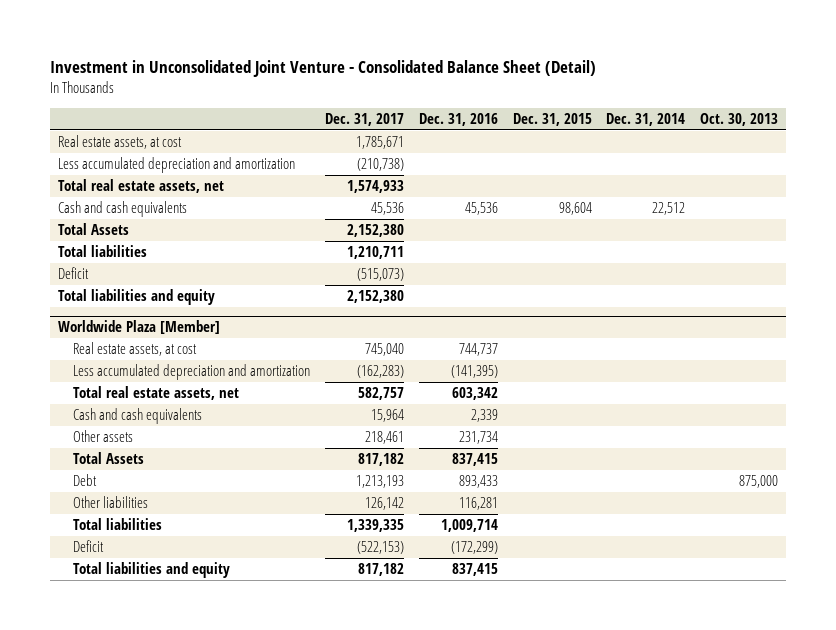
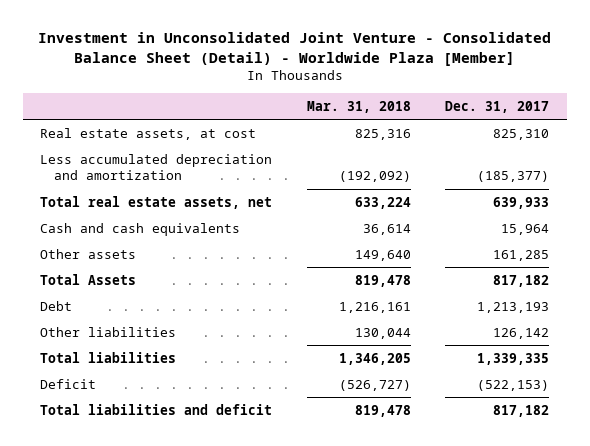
[50,60,597,78] Investment in Unconsolidated Joint Venture - Consolidated Balance Sheet (Detail) -> [37,32,551,66] Investment in Unconsolidated Joint Venture - Consolidated Balance Sheet (Detail) - Worldwide Plaza [Member]
[418,112,498,126] Dec. 31, 2016 -> none
[512,112,592,126] Dec. 31, 2015 -> none
[606,112,686,126] Dec. 31, 2014 -> none
[700,112,779,126] Oct. 30, 2013 -> none
none -> [306,100,411,113] Mar. 31, 2018
[57,201,187,218] Cash and cash equivalents -> none
[57,223,129,236] Total Assets -> none
[57,245,147,258] Total liabilities -> none
[57,267,89,280] Deficit -> none
[57,289,215,306] Total liabilities and equity -> none
[57,320,220,335] Worldwide Plaza [Member] -> none
[73,342,198,357] Real estate assets, at cost -> none
[73,364,311,381] Less accumulated depreciation and amortization -> none
[73,386,240,401] Total real estate assets, net -> none
[355,136,404,150] 1,785,671 -> [493,128,550,140] 825,310
[356,158,404,172] (210,738) -> [477,170,550,182] (185,377)
[346,180,404,194] 1,574,933 -> [493,196,550,209] 639,933
[364,431,404,445] 218,461 -> [493,249,550,261] 161,285
[73,562,231,579] Total liabilities and equity -> [40,403,273,415] Total liabilities and deficit

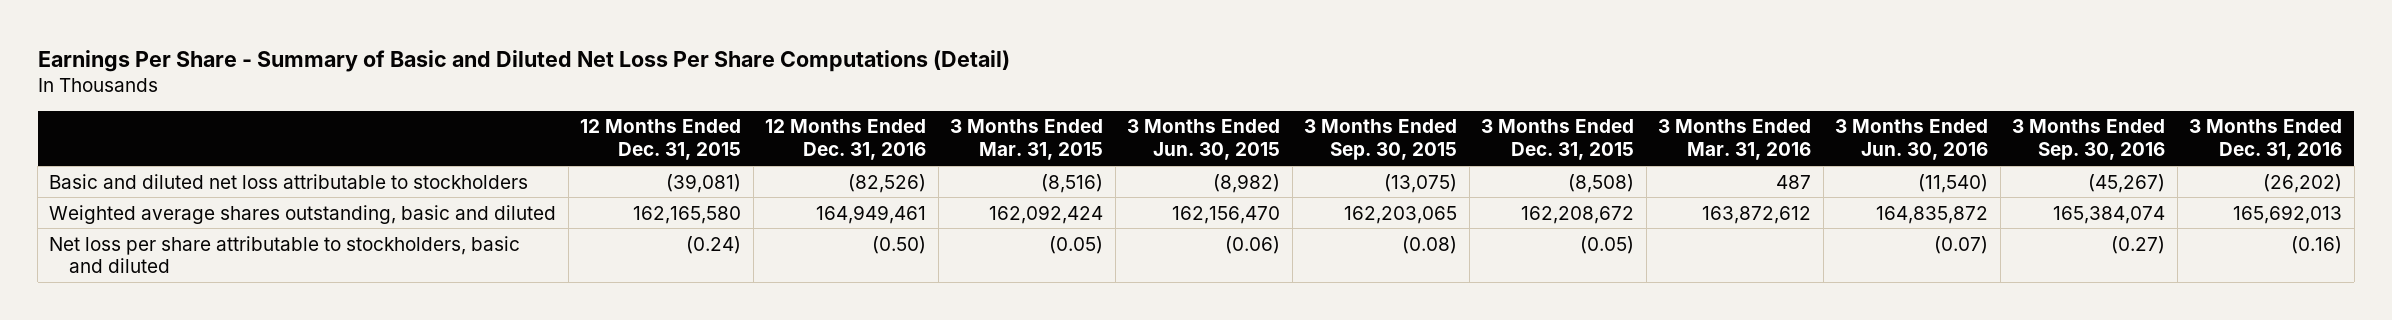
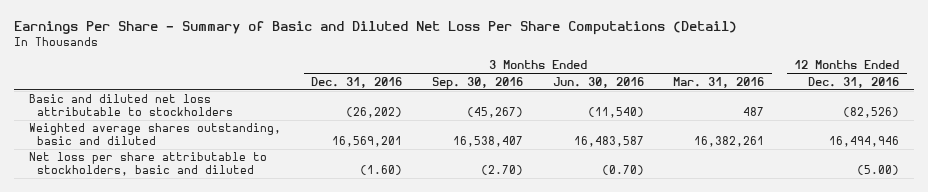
[580,119,742,161] 12 Months Ended Dec. 31, 2015 -> none
[950,119,1104,161] 3 Months Ended Mar. 31, 2015 -> none
[1127,119,1281,161] 3 Months Ended Jun. 30, 2015 -> none
[1304,119,1458,161] 3 Months Ended Sep. 30, 2015 -> none
[1481,119,1635,161] 3 Months Ended Dec. 31, 2015 -> none
[816,204,927,224] 164,949,461 -> [829,136,900,148] 16,494,946
[1702,205,1812,224] 163,872,612 -> [694,136,765,148] 16,382,261
[1876,205,1989,224] 164,835,872 -> [573,136,644,148] 16,483,587
[2053,205,2166,224] 165,384,074 -> [452,136,523,148] 16,538,407
[2233,204,2343,224] 165,692,013 -> [332,136,403,148] 16,569,201
[872,235,927,254] (0.50) -> [857,165,900,176] (5.00)
[1934,235,1989,254] (0.07) -> [601,165,644,176] (0.70)
[2111,235,2166,254] (0.27) -> [480,165,523,176] (2.70)
[2291,235,2343,254] (0.16) -> [360,165,403,176] (1.60)

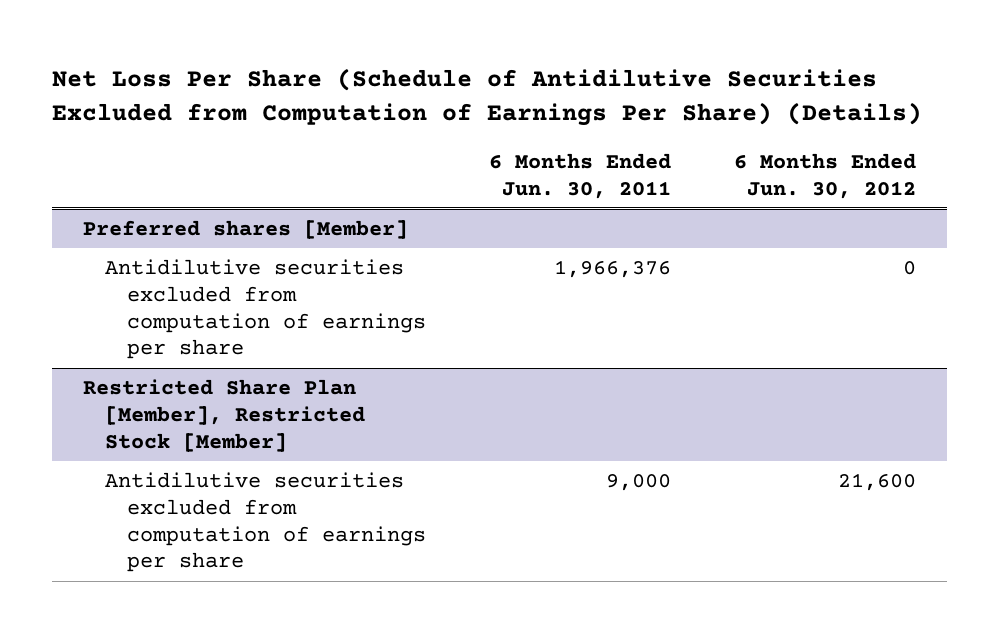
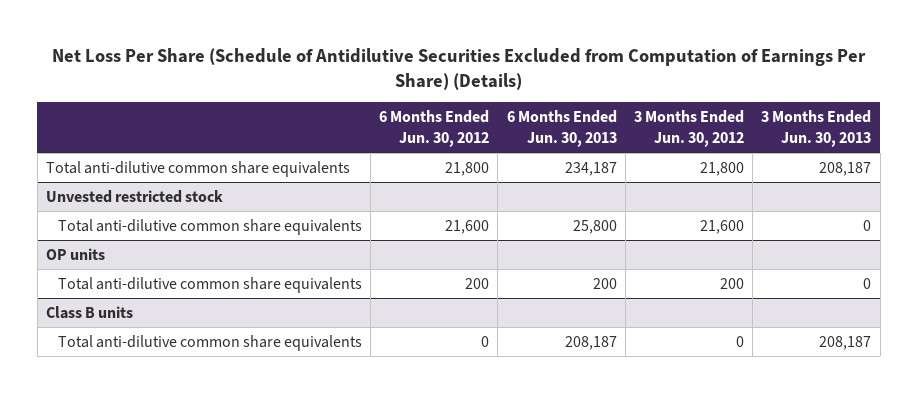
[488,152,671,199] 6 Months Ended Jun. 30, 2011 -> none
none -> [506,110,617,147] 6 Months Ended Jun. 30, 2013
none -> [633,110,744,147] 3 Months Ended Jun. 30, 2012
none -> [761,110,872,147] 3 Months Ended Jun. 30, 2013
[83,220,409,240] Preferred shares [Member] -> none
[105,259,426,360] Antidilutive securities excluded from computation of earnings per share -> none
[83,379,366,452] Restricted Share Plan [Member], Restricted Stock [Member] -> none
none -> [45,160,350,177] Total anti-dilutive common share equivalents
none -> [45,189,223,203] Unvested restricted stock
[105,472,426,573] Antidilutive securities excluded from computation of earnings per share -> [57,218,362,235] Total anti-dilutive common share equivalents
none -> [45,247,105,260] OP units
none -> [57,276,362,293] Total anti-dilutive common share equivalents
none -> [45,305,133,319] Class B units
none -> [57,334,362,351] Total anti-dilutive common share equivalents

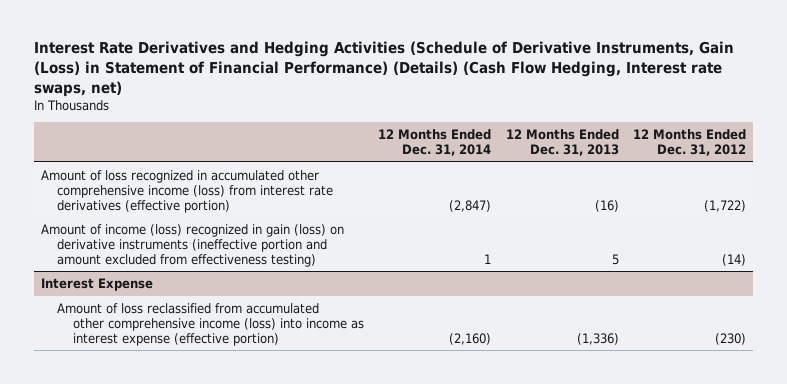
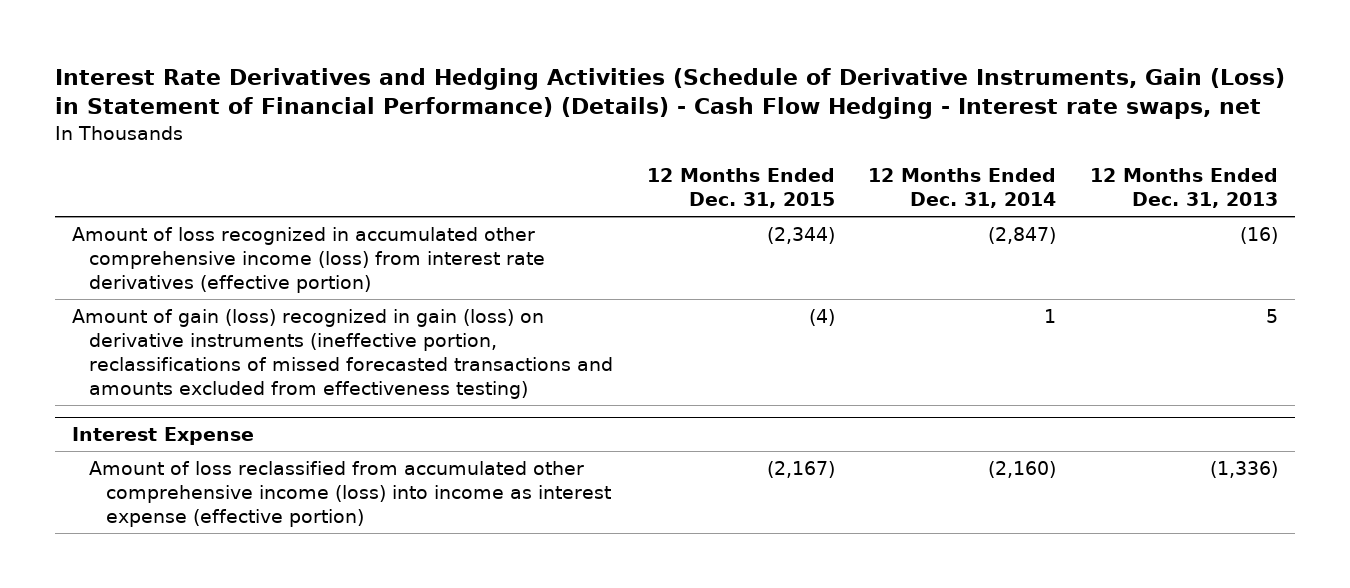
[33,41,734,97] Interest Rate Derivatives and Hedging Activities (Schedule of Derivative Instruments, Gain (Loss) in Statement of Financial Performance) (Details) (Cash Flow Hedging, Interest rate swaps, net) -> [55,67,1286,120] Interest Rate Derivatives and Hedging Activities (Schedule of Derivative Instruments, Gain (Loss) in Statement of Financial Performance) (Details) - Cash Flow Hedging - Interest rate swaps, net
[633,129,747,156] 12 Months Ended Dec. 31, 2012 -> none
none -> [646,168,835,209] 12 Months Ended Dec. 31, 2015
[40,223,344,267] Amount of income (loss) recognized in gain (loss) on derivative instruments (ineffective portion and amount excluded from effectiveness testing) -> [72,308,614,399] Amount of gain (loss) recognized in gain (loss) on derivative instruments (ineffective portion, reclassifications of missed forecasted transactions and amounts excluded from effectiveness testing)

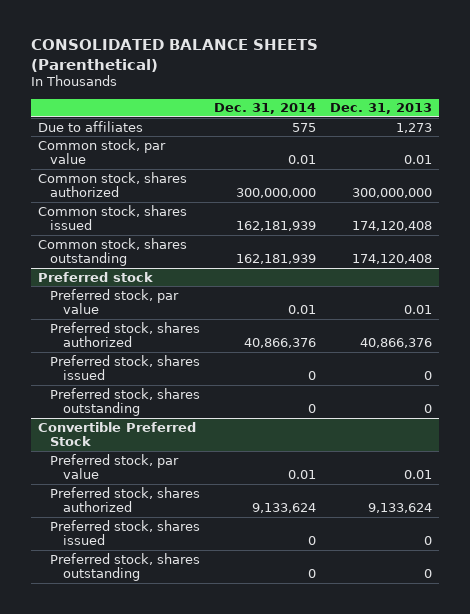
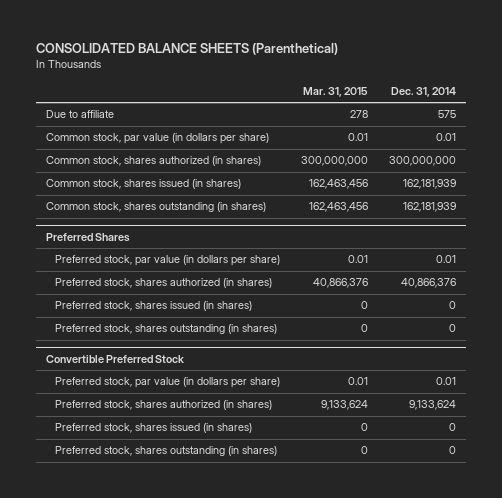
[330,103,433,115] Dec. 31, 2013 -> none
none -> [303,87,369,98] Mar. 31, 2015
[38,120,144,132] Due to affiliates -> [46,110,115,119] Due to affiliate
[38,138,167,165] Common stock, par value -> [46,133,270,145] Common stock, par value (in dollars per share)
[38,171,188,198] Common stock, shares authorized -> [46,156,262,167] Common stock, shares authorized (in shares)
[38,204,188,231] Common stock, shares issued -> [46,179,242,190] Common stock, shares issued (in shares)
[38,237,188,267] Common stock, shares outstanding -> [46,202,267,213] Common stock, shares outstanding (in shares)
[38,271,154,282] Preferred stock -> [46,232,131,242] Preferred Shares
[50,288,180,315] Preferred stock, par value -> [55,255,281,267] Preferred stock, par value (in dollars per share)
[50,321,201,348] Preferred stock, shares authorized -> [55,278,273,289] Preferred stock, shares authorized (in shares)
[50,354,201,381] Preferred stock, shares issued -> [55,301,253,312] Preferred stock, shares issued (in shares)
[50,387,201,417] Preferred stock, shares outstanding -> [55,324,278,335] Preferred stock, shares outstanding (in shares)
[50,453,180,480] Preferred stock, par value -> [55,377,281,389] Preferred stock, par value (in dollars per share)
[50,486,201,513] Preferred stock, shares authorized -> [55,400,273,411] Preferred stock, shares authorized (in shares)
[50,519,201,546] Preferred stock, shares issued -> [55,423,253,434] Preferred stock, shares issued (in shares)
[50,552,201,582] Preferred stock, shares outstanding -> [55,446,278,457] Preferred stock, shares outstanding (in shares)

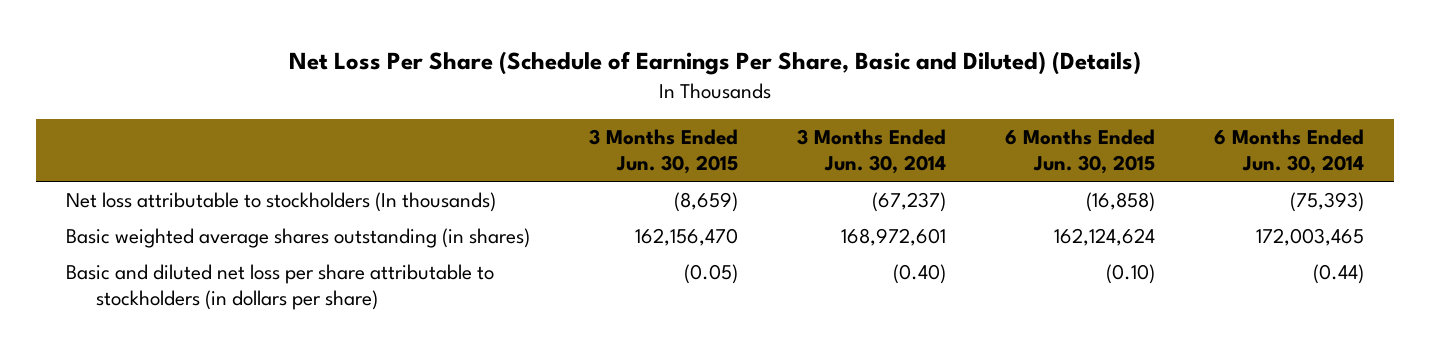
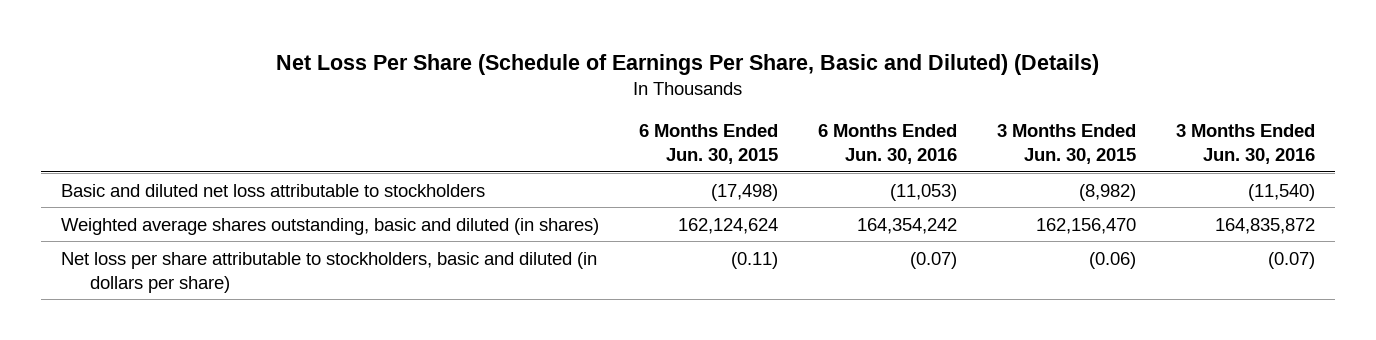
[797,129,947,175] 3 Months Ended Jun. 30, 2014 -> none
[1214,129,1365,175] 6 Months Ended Jun. 30, 2014 -> none
none -> [818,123,958,164] 6 Months Ended Jun. 30, 2016
none -> [1176,123,1316,164] 3 Months Ended Jun. 30, 2016
[66,192,497,213] Net loss attributable to stockholders (In thousands) -> [60,183,485,197] Basic and diluted net loss attributable to stockholders
[674,192,739,213] (8,659) -> [1079,183,1137,201] (8,982)
[1086,192,1156,213] (16,858) -> [711,183,779,201] (17,498)
[66,228,531,249] Basic weighted average shares outstanding (in shares) -> [60,217,599,235] Weighted average shares outstanding, basic and diluted (in shares)
[66,264,495,311] Basic and diluted net loss per share attributable to stockholders (in dollars per share) -> [60,251,597,293] Net loss per share attributable to stockholders, basic and diluted (in dollars per share)
[684,264,739,285] (0.05) -> [1089,251,1137,269] (0.06)
[1106,264,1156,285] (0.10) -> [731,251,779,269] (0.11)

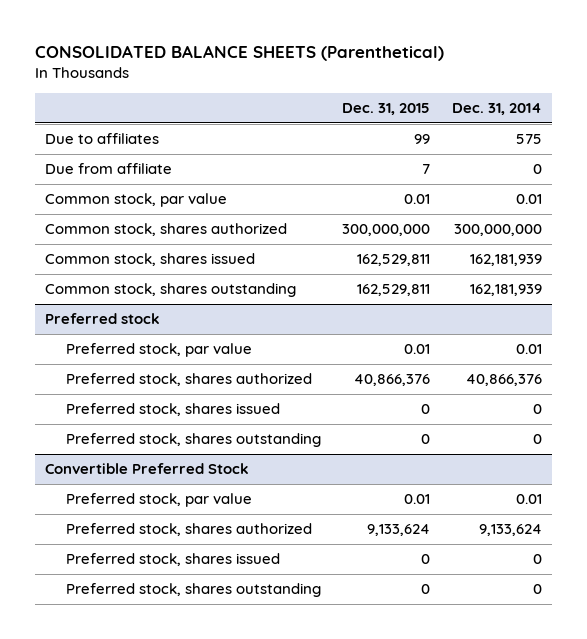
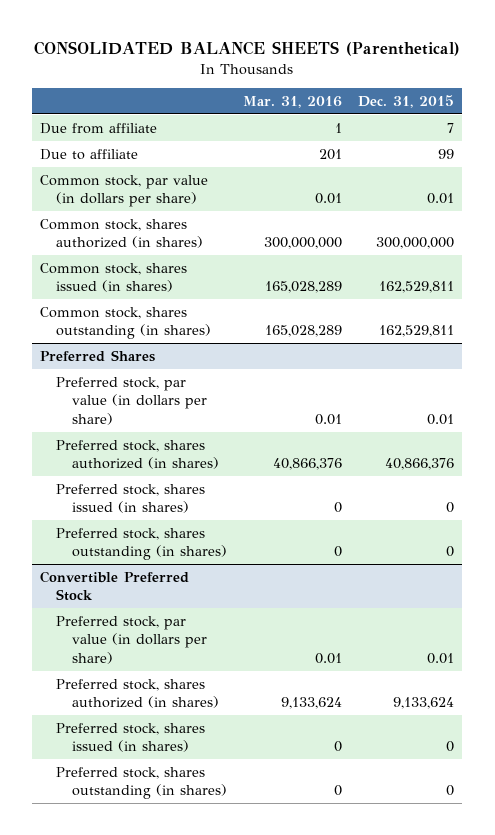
[451,103,542,116] Dec. 31, 2014 -> none
none -> [243,95,343,108] Mar. 31, 2016
[45,133,160,145] Due to affiliates -> none
none -> [40,148,139,160] Due to affiliate
[45,193,228,208] Common stock, par value -> [40,174,209,208] Common stock, par value (in dollars per share)
[45,223,288,237] Common stock, shares authorized -> [40,218,204,249] Common stock, shares authorized (in shares)
[45,253,256,267] Common stock, shares issued -> [40,262,188,293] Common stock, shares issued (in shares)
[45,283,297,298] Common stock, shares outstanding -> [40,306,212,340] Common stock, shares outstanding (in shares)
[45,313,161,325] Preferred stock -> [40,349,156,362] Preferred Shares
[65,343,252,358] Preferred stock, par value -> [56,376,208,425] Preferred stock, par value (in dollars per share)
[65,373,312,387] Preferred stock, shares authorized -> [56,439,220,470] Preferred stock, shares authorized (in shares)
[65,403,280,417] Preferred stock, shares issued -> [56,483,206,514] Preferred stock, shares issued (in shares)
[65,433,321,448] Preferred stock, shares outstanding -> [56,527,228,561] Preferred stock, shares outstanding (in shares)
[65,493,252,508] Preferred stock, par value -> [56,615,208,664] Preferred stock, par value (in dollars per share)
[65,523,312,537] Preferred stock, shares authorized -> [56,678,220,709] Preferred stock, shares authorized (in shares)
[65,553,280,567] Preferred stock, shares issued -> [56,722,206,753] Preferred stock, shares issued (in shares)
[65,583,321,598] Preferred stock, shares outstanding -> [56,766,228,800] Preferred stock, shares outstanding (in shares)

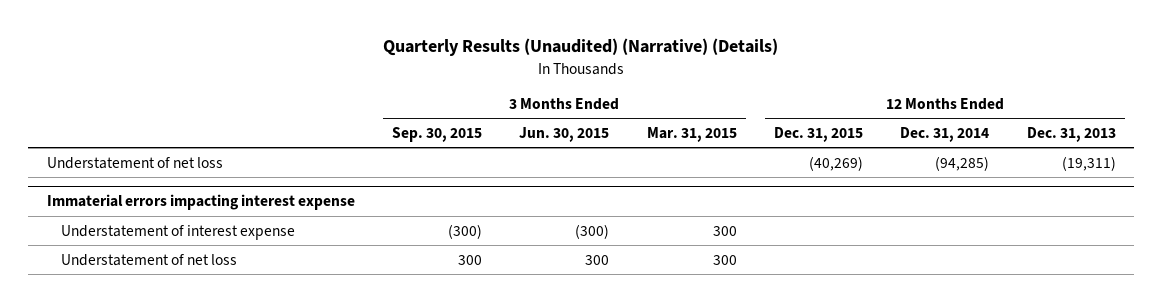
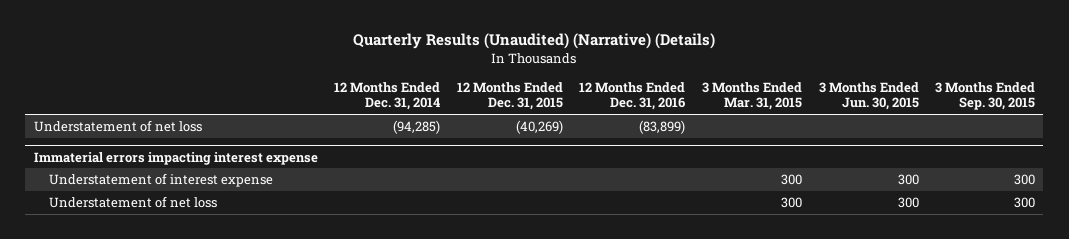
[1026,127,1116,143] Dec. 31, 2013 -> none
none -> [579,82,686,111] 12 Months Ended Dec. 31, 2016
[448,223,483,239] (300) -> [1014,174,1036,186] 300
[575,223,610,239] (300) -> [897,174,919,186] 300

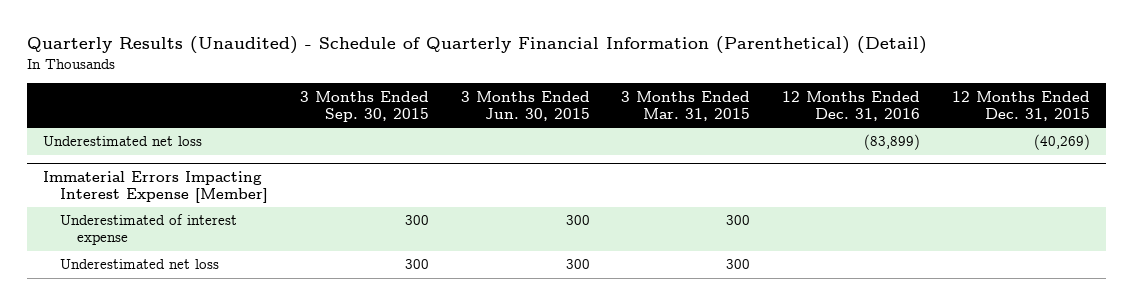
[353,33,716,50] Quarterly Results (Unaudited) (Narrative) (Details) -> [26,36,927,55] Quarterly Results (Unaudited) - Schedule of Quarterly Financial Information (Parenthetical) (Detail)
[334,82,441,111] 12 Months Ended Dec. 31, 2014 -> none
[33,120,202,133] Understatement of net loss -> [42,136,202,147] Underestimated net loss
[33,151,318,165] Immaterial errors impacting interest expense -> [42,170,268,203] Immaterial Errors Impacting Interest Expense [Member]
[49,173,274,188] Understatement of interest expense -> [59,214,237,246] Underestimated of interest expense
[49,196,218,209] Understatement of net loss -> [59,259,219,270] Underestimated net loss

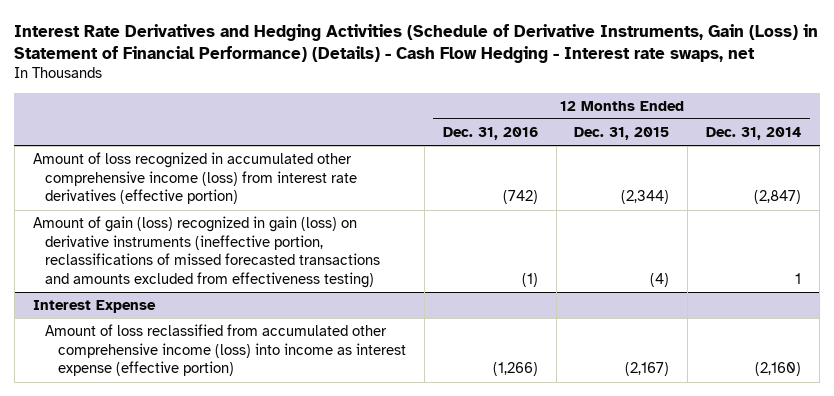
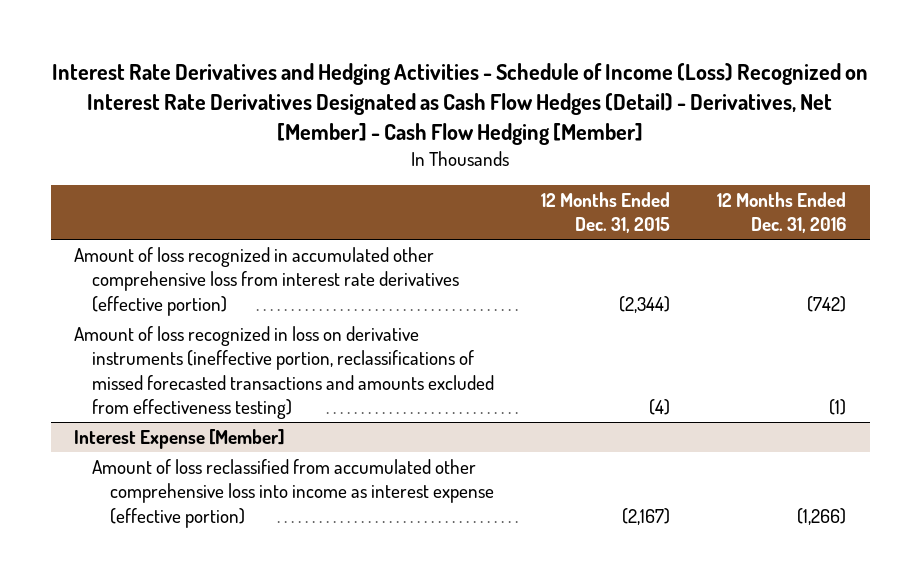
[14,23,819,63] Interest Rate Derivatives and Hedging Activities (Schedule of Derivative Instruments, Gain (Loss) in Statement of Financial Performance) (Details) - Cash Flow Hedging - Interest rate swaps, net -> [52,63,869,146] Interest Rate Derivatives and Hedging Activities - Schedule of Income (Loss) Recognized on Interest Rate Derivatives Designated as Cash Flow Hedges (Detail) - Derivatives, Net [Member] - Cash Flow Hedging [Member]
[706,126,802,140] Dec. 31, 2014 -> none
[32,151,358,205] Amount of loss recognized in accumulated other comprehensive income (loss) from interest rate derivatives (effective portion) -> [74,246,459,316] Amount of loss recognized in accumulated other comprehensive loss from interest rate derivatives (effective portion)
[32,215,381,289] Amount of gain (loss) recognized in gain (loss) on derivative instruments (ineffective portion, reclassifications of missed forecasted transactions and amounts excluded from effectiveness testing) -> [74,325,494,420] Amount of loss recognized in loss on derivative instruments (ineffective portion, reclassifications of missed forecasted transactions and amounts excluded from effectiveness testing)
[32,299,156,313] Interest Expense -> [74,428,286,449] Interest Expense [Member]
[45,323,406,377] Amount of loss reclassified from accumulated other comprehensive income (loss) into income as interest expense (effective portion) -> [91,458,494,528] Amount of loss reclassified from accumulated other comprehensive loss into income as interest expense (effective portion)

